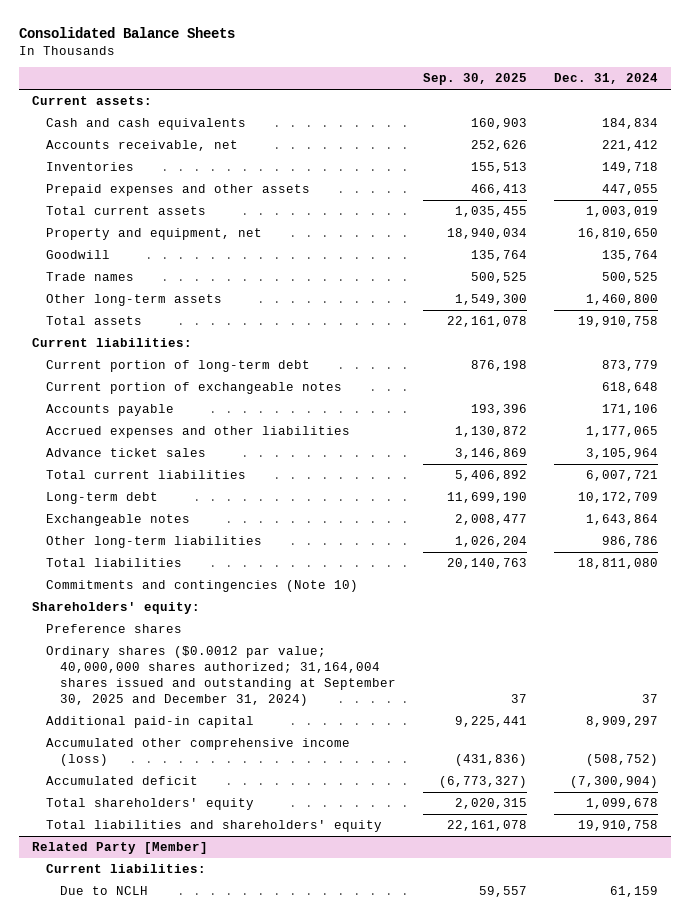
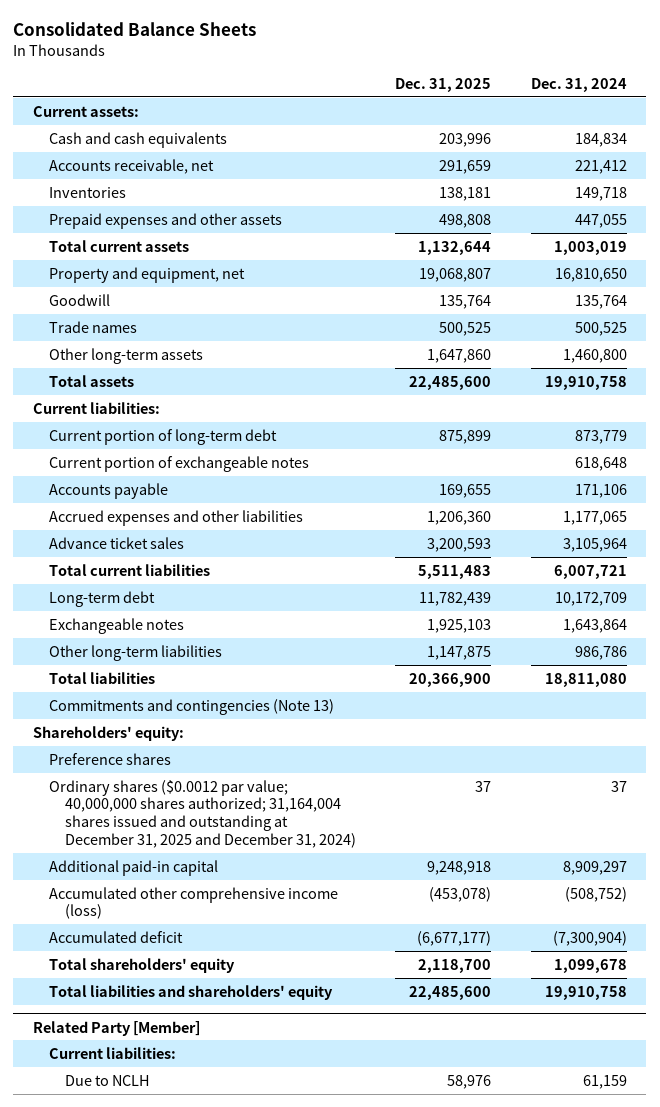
[422,73,527,86] Sep. 30, 2025 -> none
none -> [395,77,492,92] Dec. 31, 2025
[46,580,359,593] Commitments and contingencies (Note 10) -> [48,698,334,715] Commitments and contingencies (Note 13)
[46,646,396,706] Ordinary shares ($0.0012 par value; 40,000,000 shares authorized; 31,164,004 shares issued and outstanding at September 30, 2025 and December 31, 2024) -> [48,779,356,848] Ordinary shares ($0.0012 par value; 40,000,000 shares authorized; 31,164,004 shares issued and outstanding at December 31, 2025 and December 31, 2024)

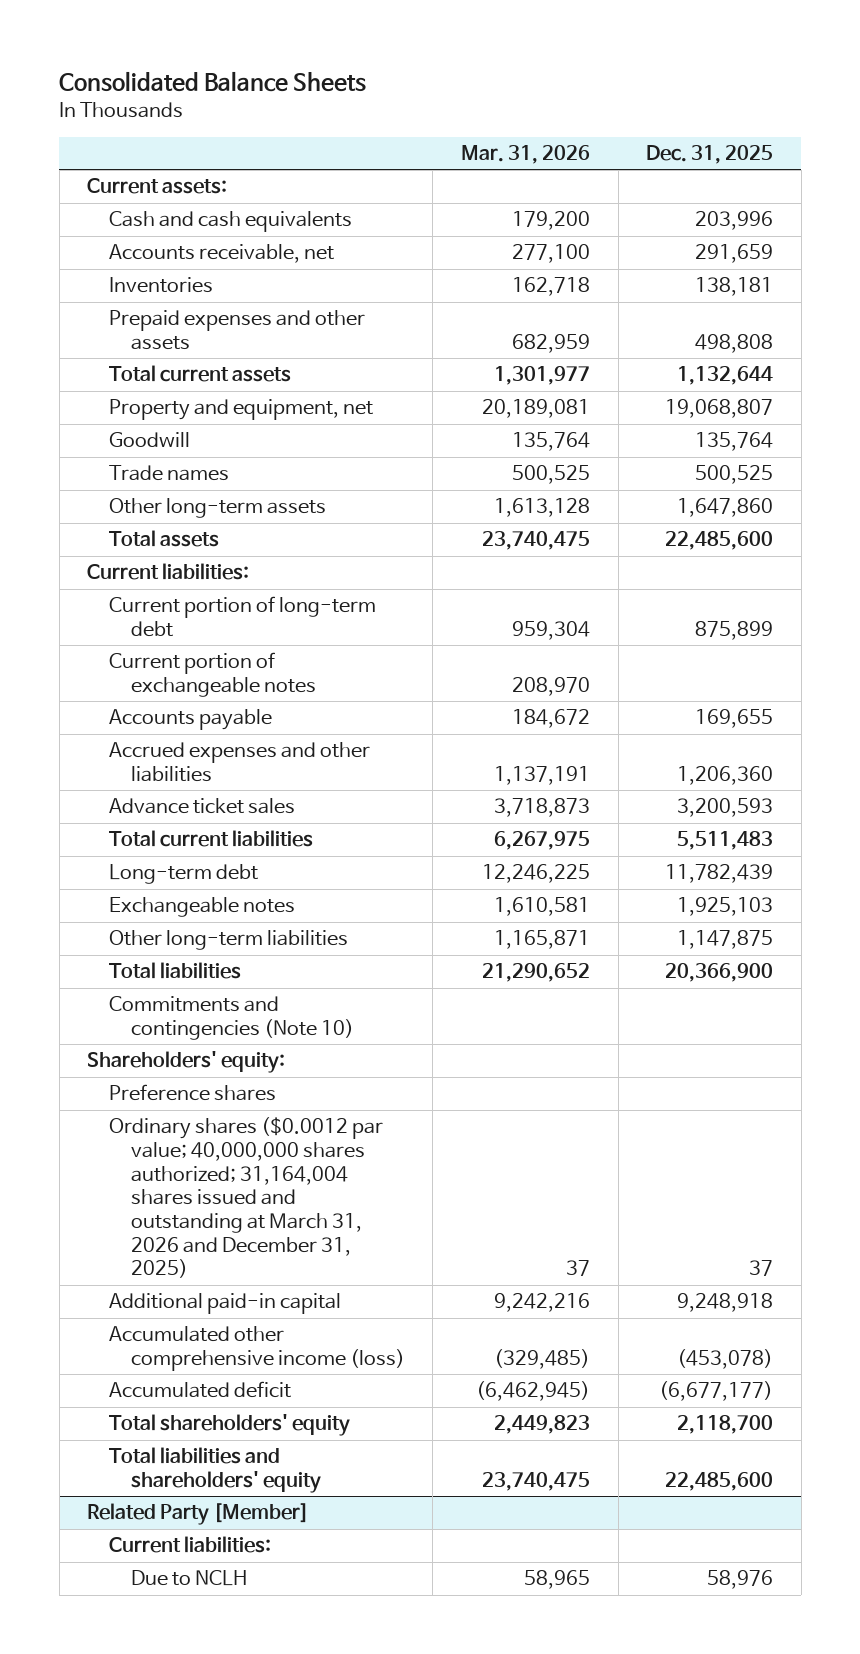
[530,77,627,92] Dec. 31, 2024 -> none
none -> [460,145,590,165] Mar. 31, 2026
[48,698,334,715] Commitments and contingencies (Note 13) -> [109,996,354,1041] Commitments and contingencies (Note 10)
[48,779,356,848] Ordinary shares ($0.0012 par value; 40,000,000 shares authorized; 31,164,004 shares issued and outstanding at December 31, 2025 and December 31, 2024) -> [109,1117,384,1279] Ordinary shares ($0.0012 par value; 40,000,000 shares authorized; 31,164,004 shares issued and outstanding at March 31, 2026 and December 31, 2025)

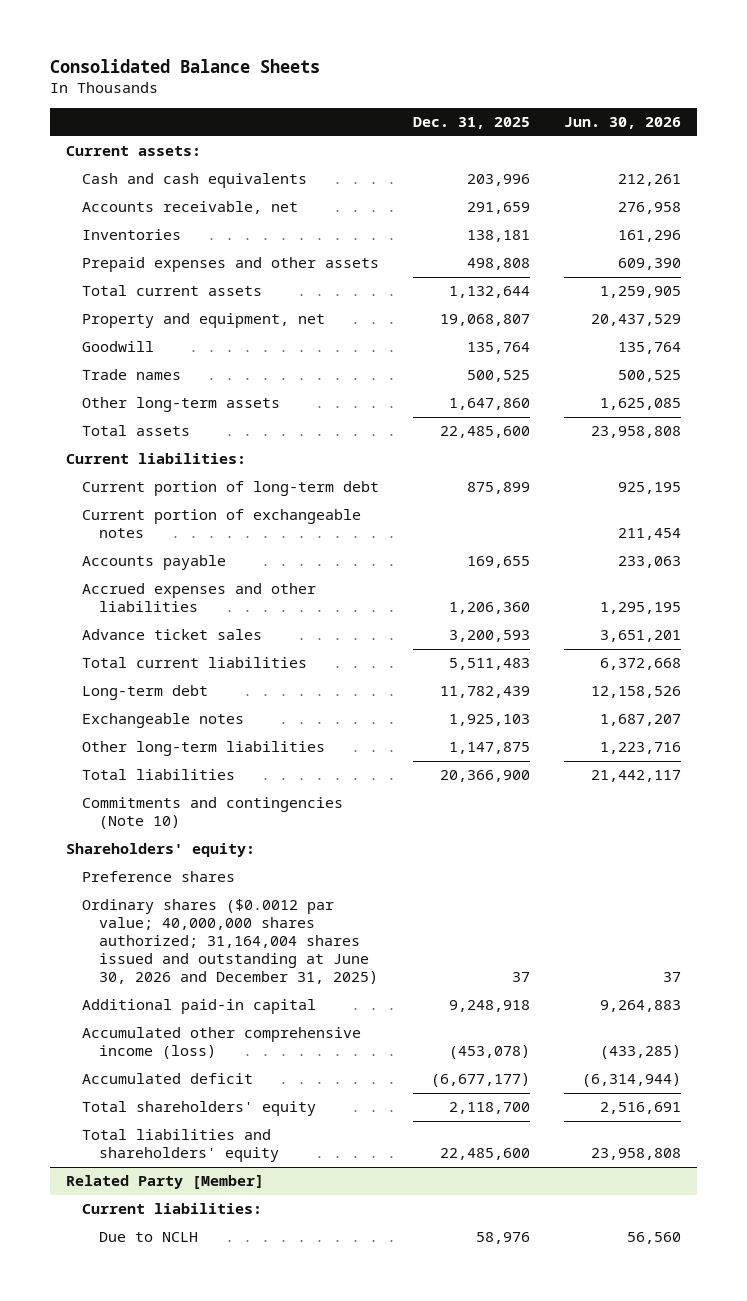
[460,145,590,165] Mar. 31, 2026 -> none
none -> [563,116,681,129] Jun. 30, 2026
[109,1117,384,1279] Ordinary shares ($0.0012 par value; 40,000,000 shares authorized; 31,164,004 shares issued and outstanding at March 31, 2026 and December 31, 2025) -> [82,899,378,984] Ordinary shares ($0.0012 par value; 40,000,000 shares authorized; 31,164,004 shares issued and outstanding at June 30, 2026 and December 31, 2025)

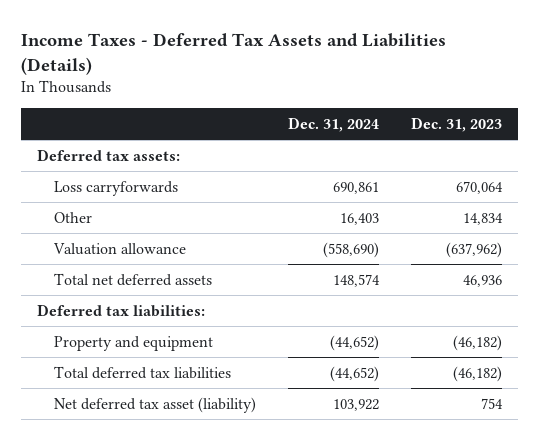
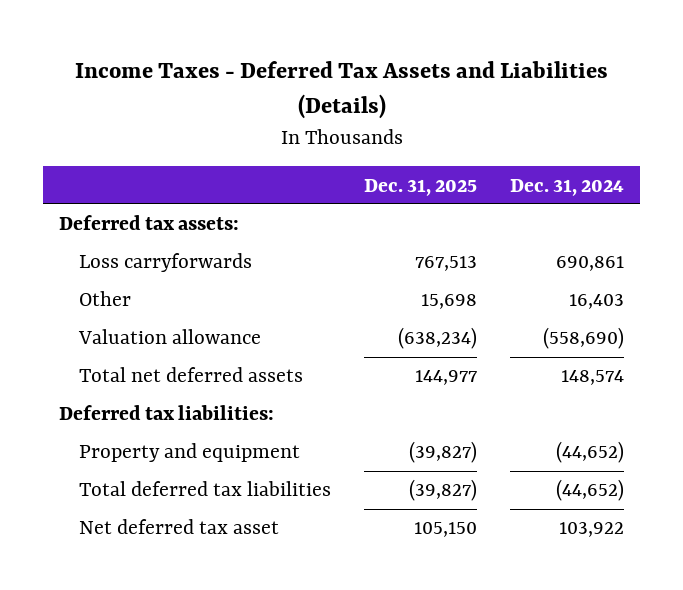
[411,116,503,132] Dec. 31, 2023 -> none
none -> [364,178,478,196] Dec. 31, 2025
[53,396,256,413] Net deferred tax asset (liability) -> [79,519,280,535] Net deferred tax asset

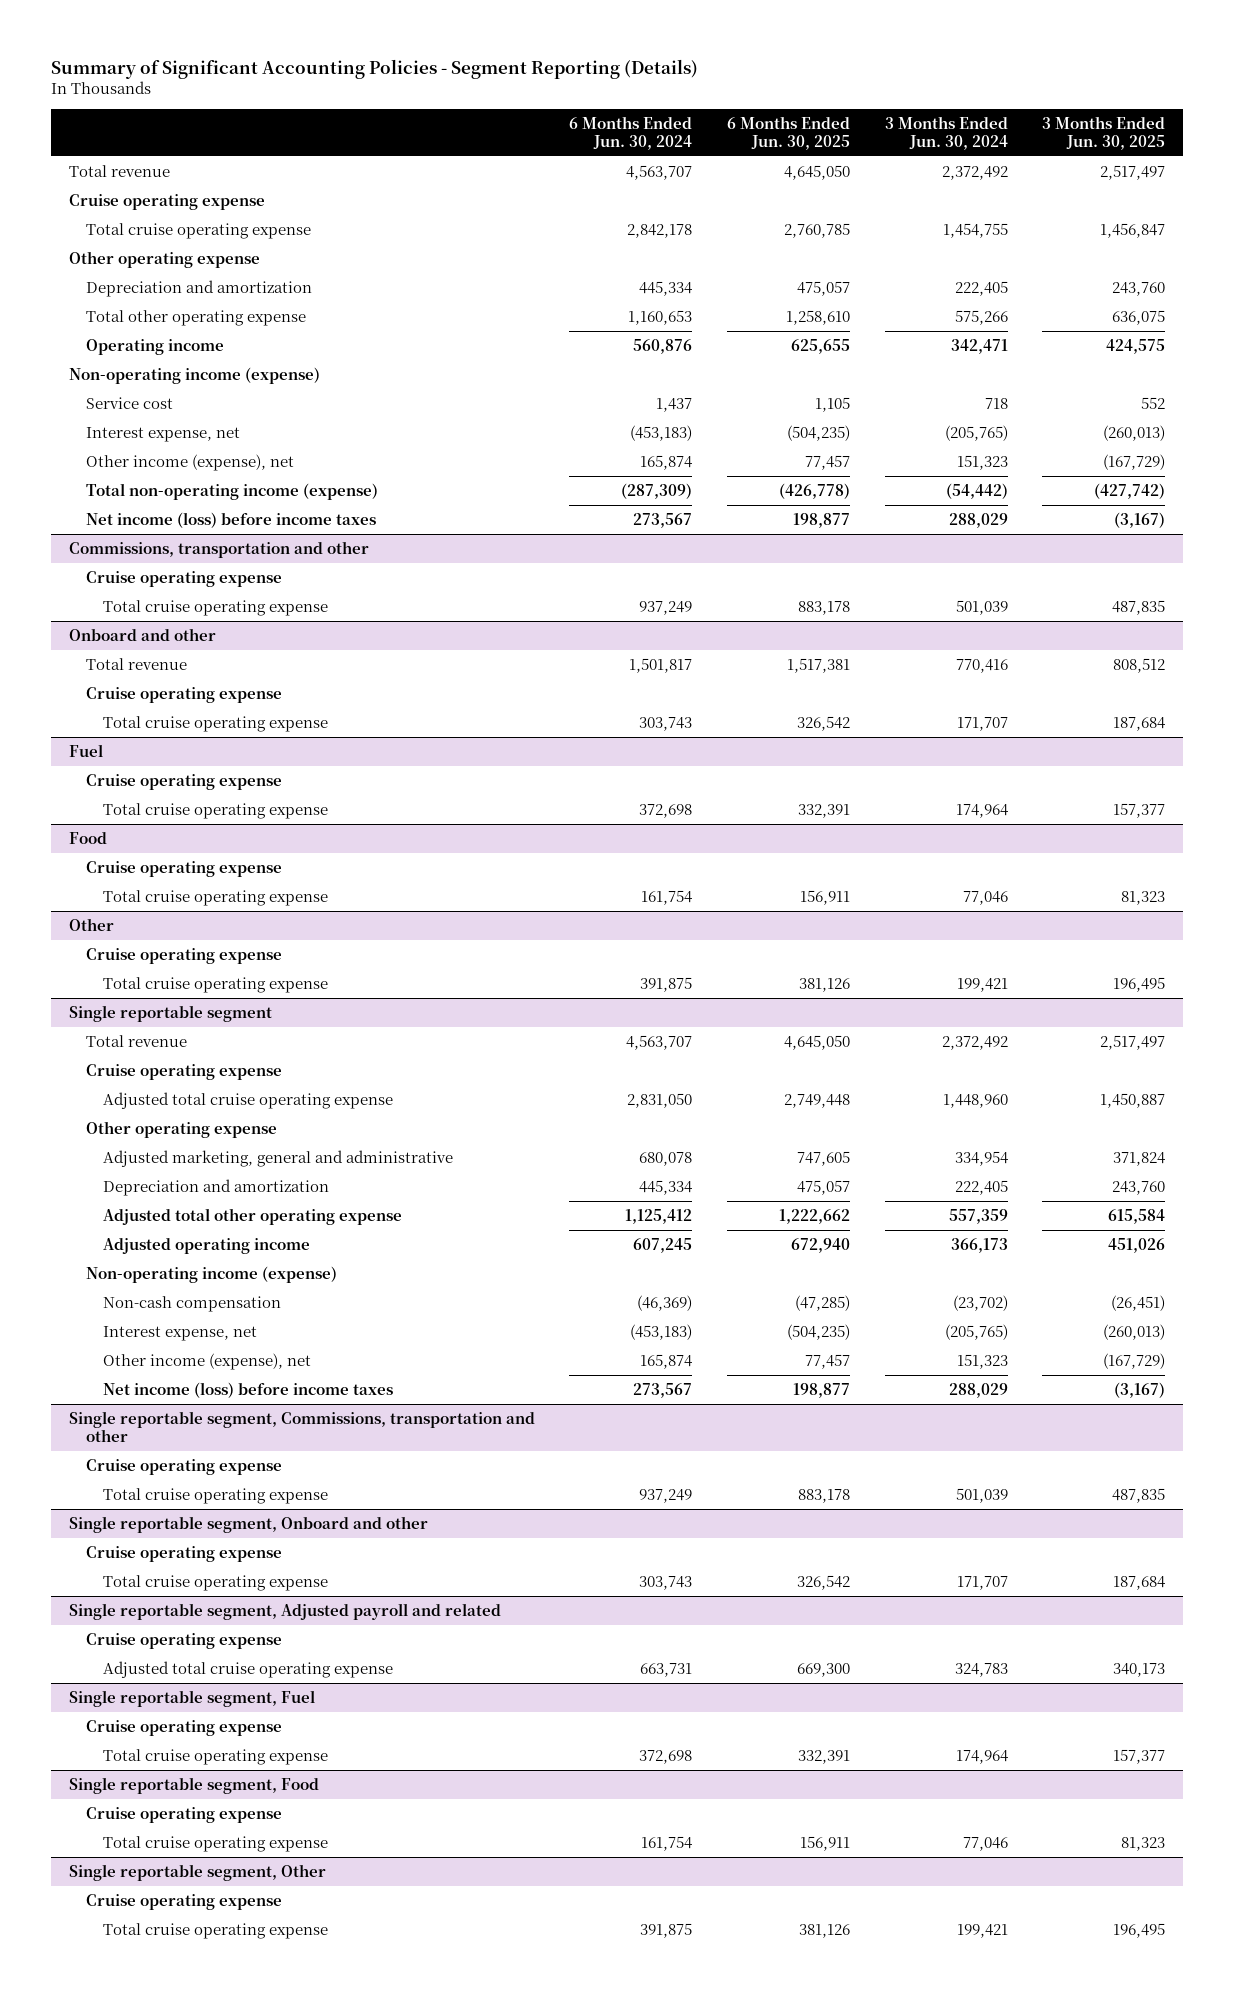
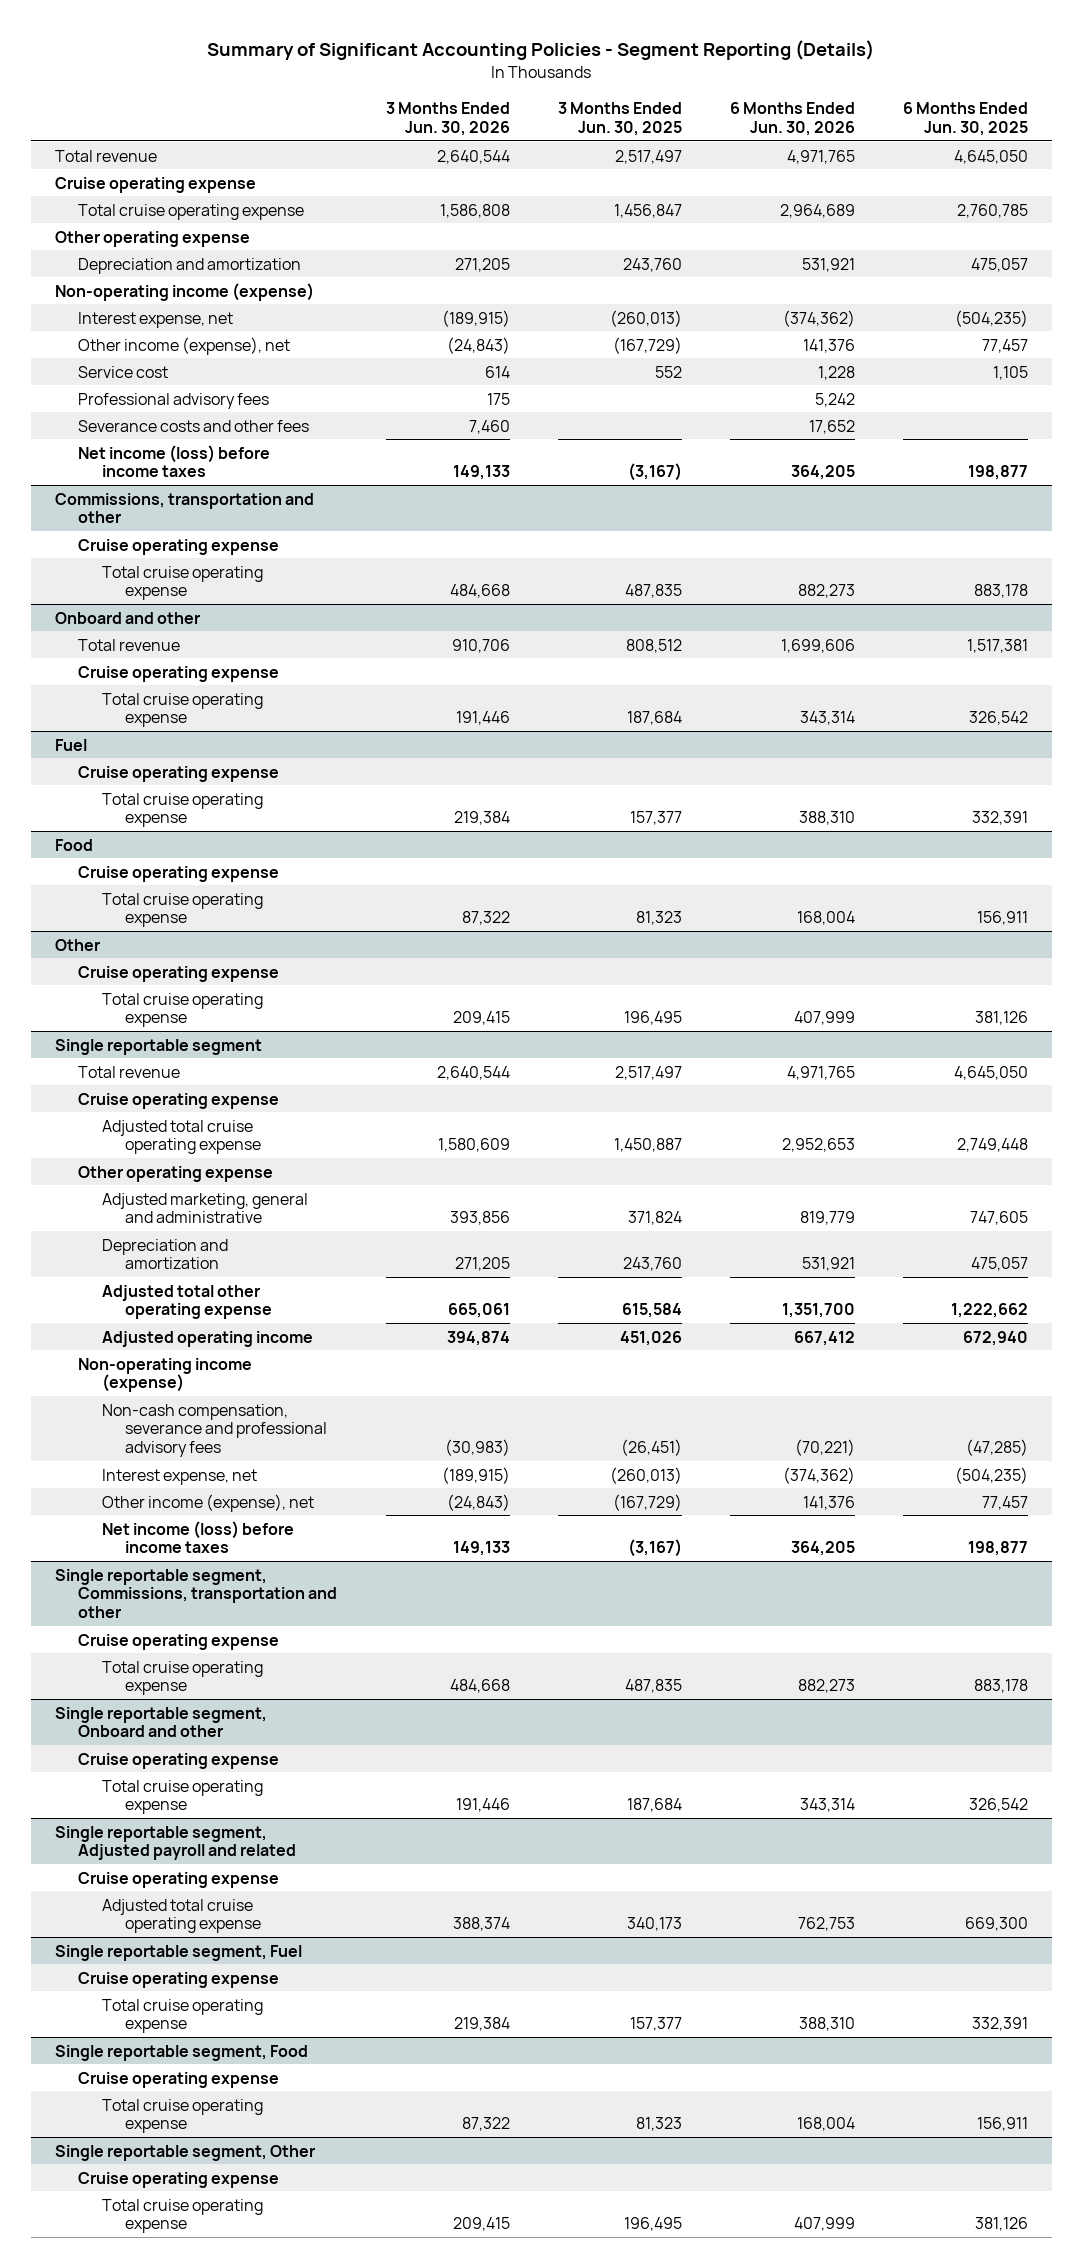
[569,115,693,150] 6 Months Ended Jun. 30, 2024 -> none
[884,115,1008,150] 3 Months Ended Jun. 30, 2024 -> none
none -> [385,102,510,136] 3 Months Ended Jun. 30, 2026
none -> [729,102,855,136] 6 Months Ended Jun. 30, 2026
[85,309,306,326] Total other operating expense -> none
[85,338,224,355] Operating income -> none
[85,482,378,500] Total non-operating income (expense) -> none
[85,396,173,409] Service cost -> [78,365,169,378] Service cost
none -> [78,392,270,409] Professional advisory fees
none -> [78,419,310,432] Severance costs and other fees
[102,1295,281,1312] Non-cash compensation -> [101,1403,328,1458] Non-cash compensation, severance and professional advisory fees

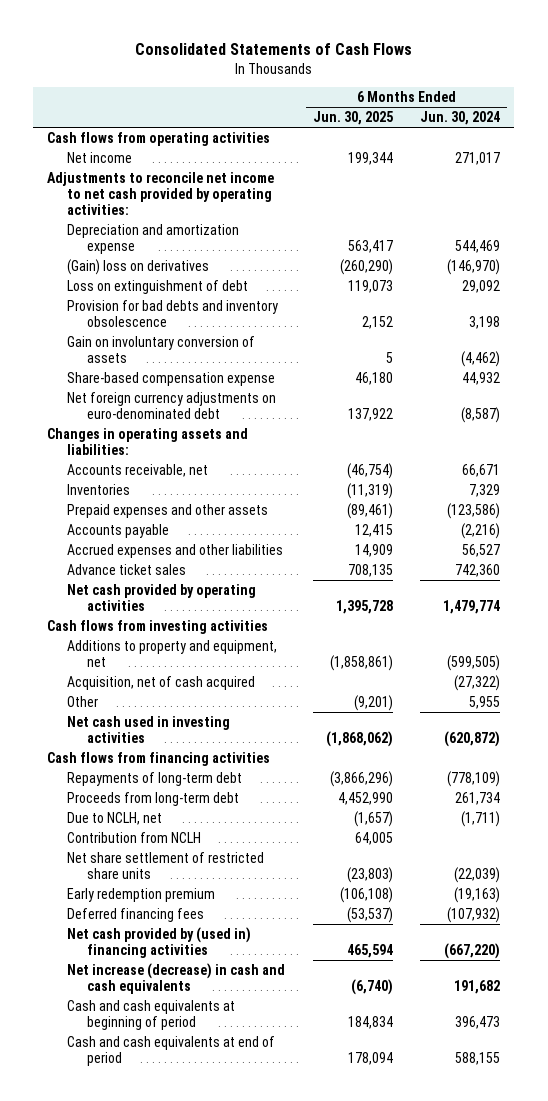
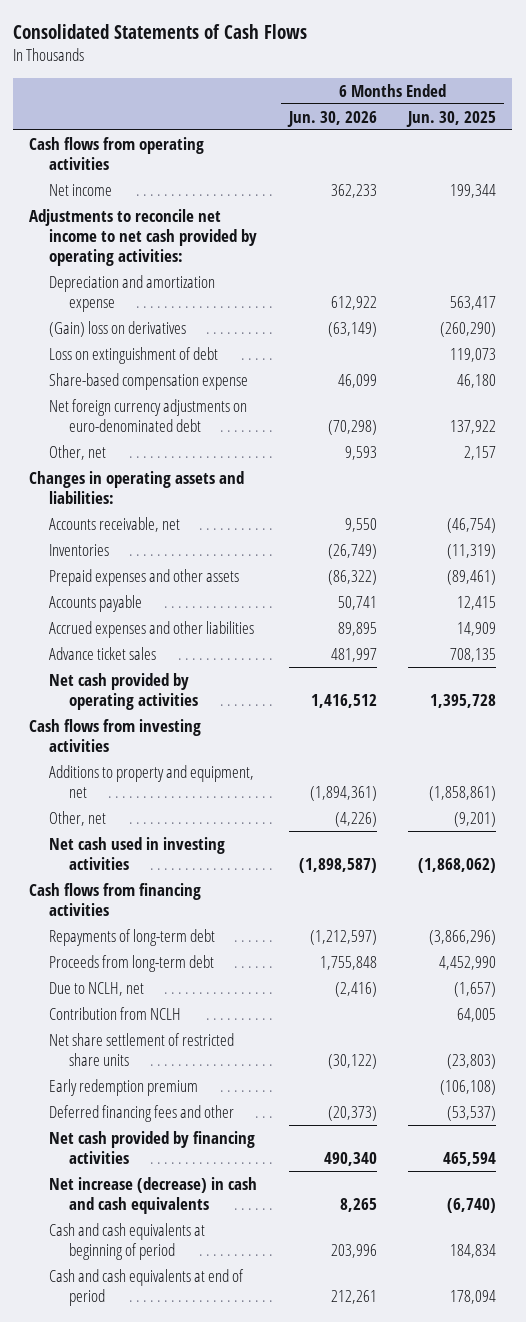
[420,111,501,126] Jun. 30, 2024 -> none
none -> [286,110,377,127] Jun. 30, 2026
[67,299,279,327] Provision for bad debts and inventory obsolescence -> none
[67,335,256,363] Gain on involuntary conversion of assets -> none
none -> [49,444,107,460] Other, net
[67,675,256,690] Acquisition, net of cash acquired -> none
[67,695,99,707] Other -> [49,810,107,826] Other, net
[67,907,205,922] Deferred financing fees -> [49,1104,235,1122] Deferred financing fees and other
[67,926,252,958] Net cash provided by (used in) financing activities -> [49,1130,256,1165] Net cash provided by financing activities

